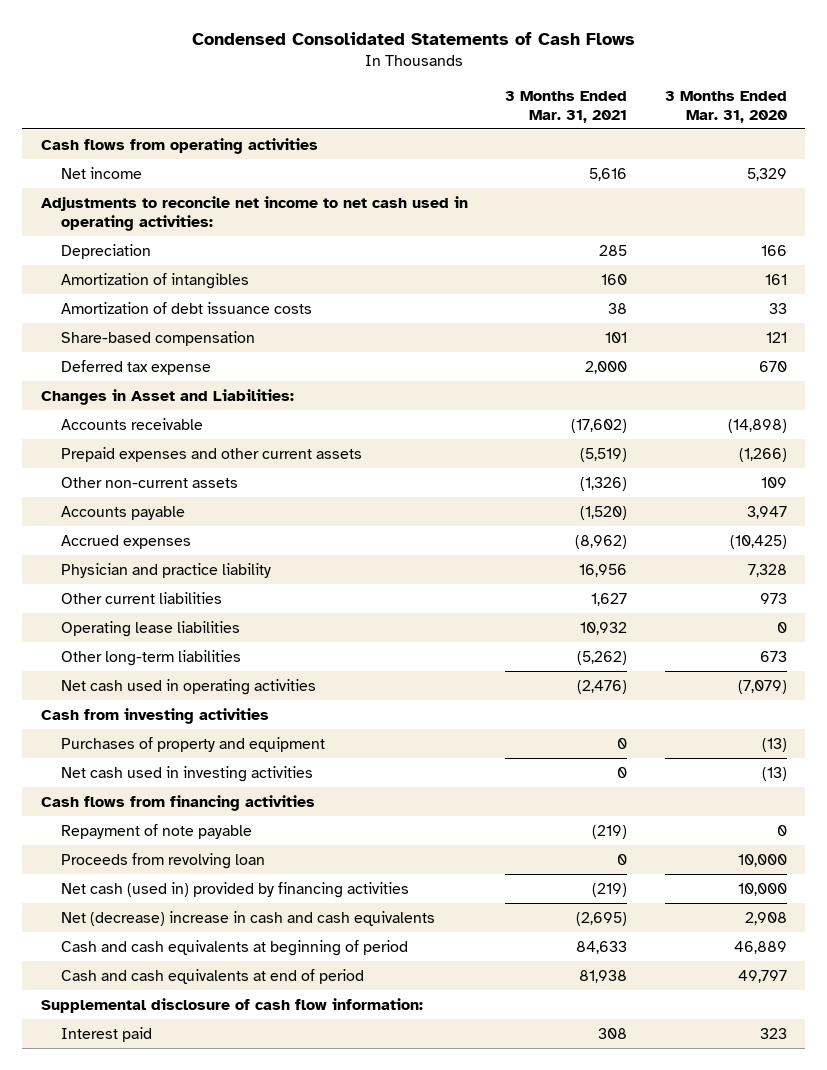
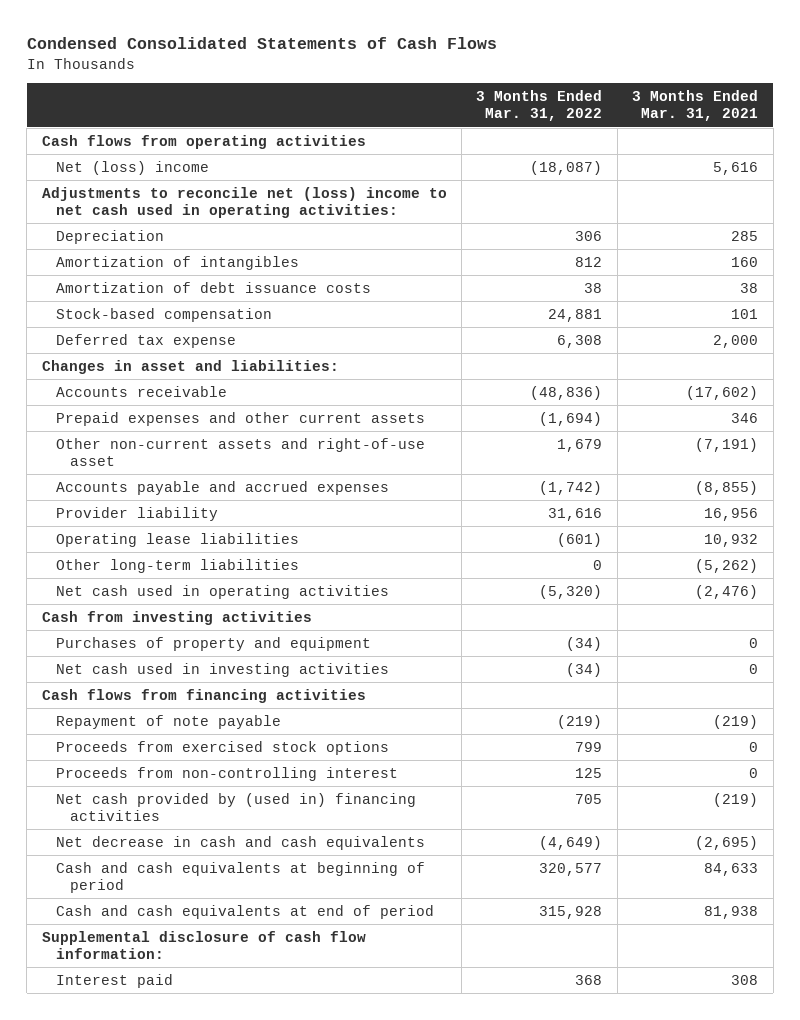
[664,90,787,123] 3 Months Ended Mar. 31, 2020 -> none
none -> [476,90,603,122] 3 Months Ended Mar. 31, 2022
[60,166,142,179] Net income -> [55,160,209,175] Net (loss) income
[40,195,468,231] Adjustments to reconcile net income to net cash used in operating activities: -> [41,186,447,218] Adjustments to reconcile net (loss) income to net cash used in operating activities:
[60,330,255,346] Share-based compensation -> [55,307,272,322] Stock-based compensation
[40,388,294,405] Changes in Asset and Liabilities: -> [41,359,339,374] Changes in asset and liabilities:
[60,534,191,549] Accrued expenses -> none
[60,591,222,604] Other current liabilities -> none
[580,447,628,462] (5,519) -> [731,412,759,423] 346
[60,476,238,488] Other non-current assets -> [55,437,425,466] Other non-current assets and right-of-use asset
[580,476,628,491] (1,326) -> [695,437,759,452] (7,191)
[60,505,185,520] Accounts payable -> [55,480,389,495] Accounts payable and accrued expenses
[580,505,628,520] (1,520) -> [695,480,759,495] (8,855)
[60,562,271,578] Physician and practice liability -> [55,506,218,521] Provider liability
[60,852,265,869] Proceeds from revolving loan -> none
none -> [55,740,389,755] Proceeds from exercised stock options
none -> [55,766,398,781] Proceeds from non-controlling interest
[60,881,409,898] Net cash (used in) provided by financing activities -> [55,792,416,821] Net cash provided by (used in) financing activities
[60,910,435,926] Net (decrease) increase in cash and cash equivalents -> [55,835,425,850] Net decrease in cash and cash equivalents

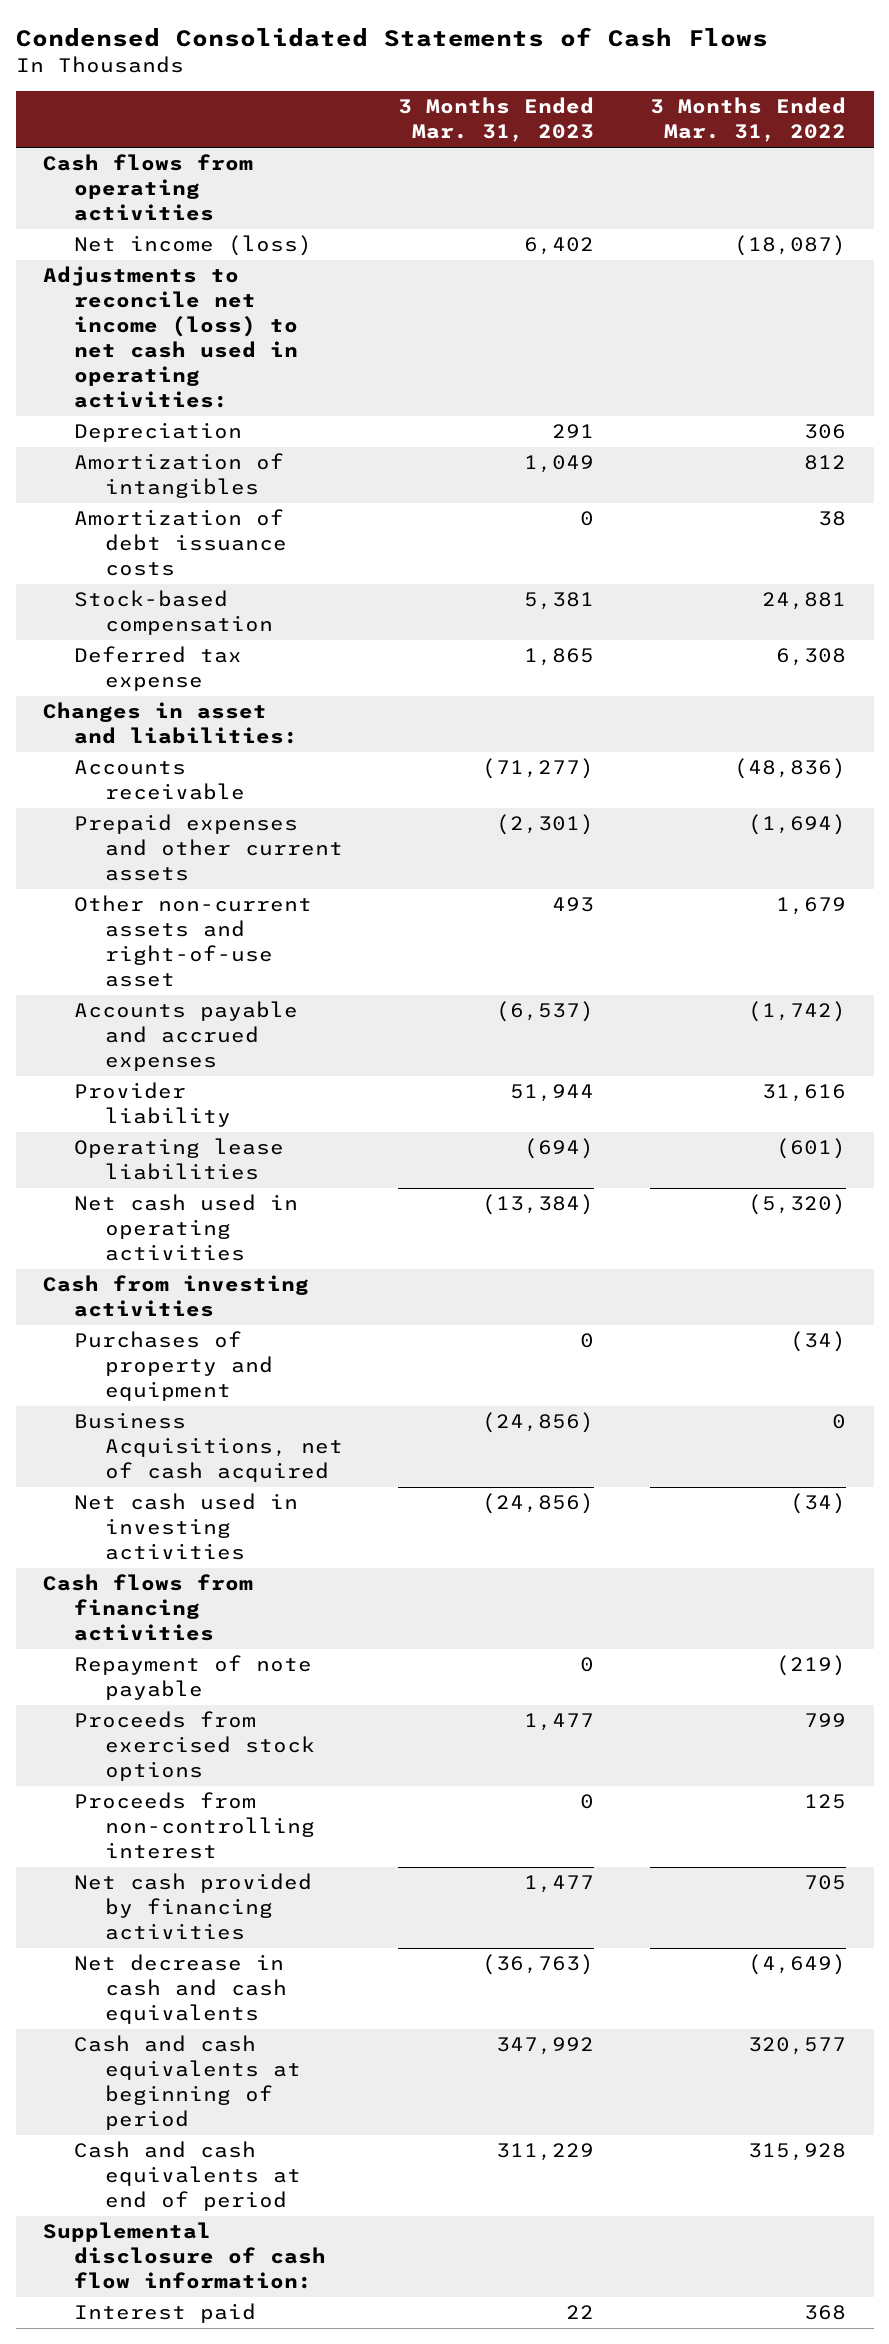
[632,90,759,122] 3 Months Ended Mar. 31, 2021 -> none
none -> [398,97,595,143] 3 Months Ended Mar. 31, 2023
[55,160,209,175] Net (loss) income -> [74,235,313,257] Net income (loss)
[41,186,447,218] Adjustments to reconcile net (loss) income to net cash used in operating activities: -> [43,266,299,409] Adjustments to reconcile net income (loss) to net cash used in operating activities:
[55,558,299,573] Other long-term liabilities -> none
none -> [74,1412,343,1483] Business Acquisitions, net of cash acquired
[55,792,416,821] Net cash provided by (used in) financing activities -> [74,1873,313,1941] Net cash provided by financing activities

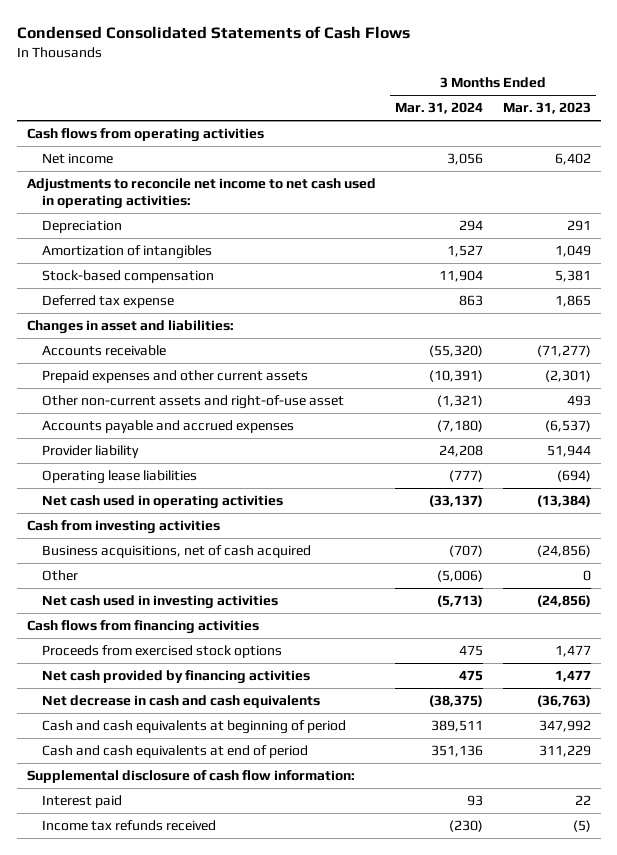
[649,97,846,143] 3 Months Ended Mar. 31, 2022 -> none
none -> [395,102,484,115] Mar. 31, 2024
[74,235,313,257] Net income (loss) -> [42,152,114,164] Net income
[43,266,299,409] Adjustments to reconcile net income (loss) to net cash used in operating activities: -> [26,177,376,209] Adjustments to reconcile net income to net cash used in operating activities:
[74,509,287,577] Amortization of debt issuance costs -> none
[74,1331,273,1402] Purchases of property and equipment -> none
[74,1412,343,1483] Business Acquisitions, net of cash acquired -> [42,544,312,558] Business acquisitions, net of cash acquired
none -> [42,569,79,581] Other
[74,1655,313,1701] Repayment of note payable -> none
[74,1792,315,1860] Proceeds from non-controlling interest -> none
none -> [42,819,217,831] Income tax refunds received

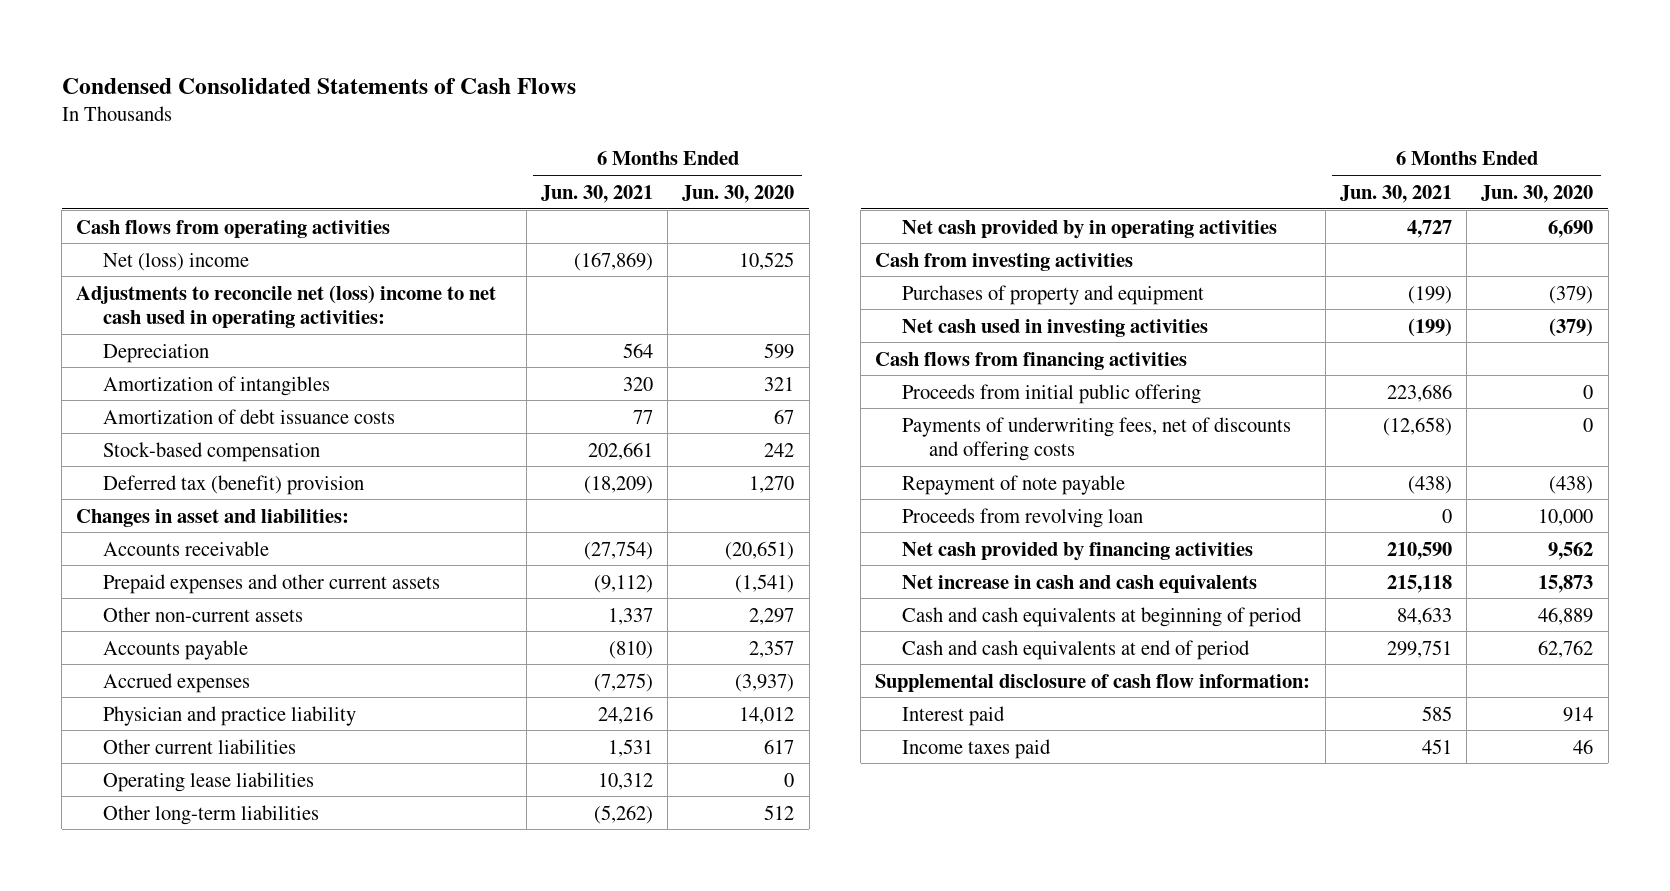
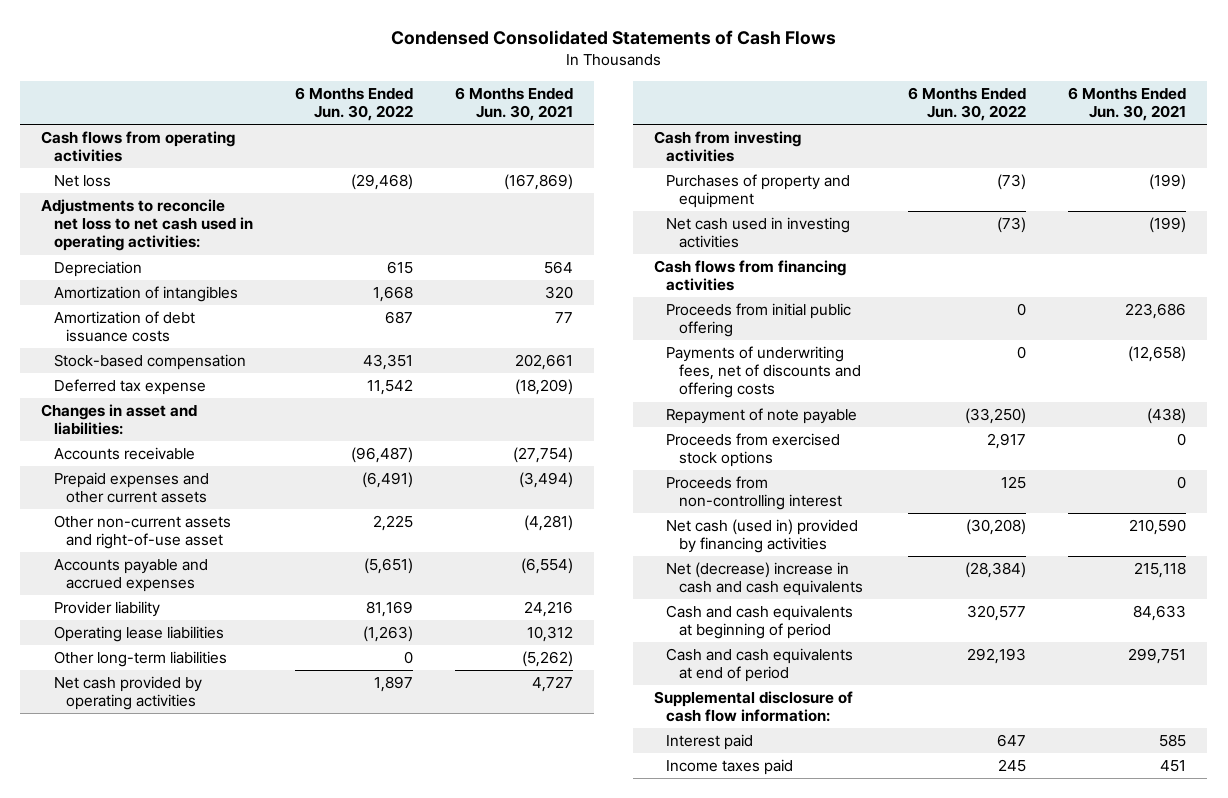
[682,184,795,203] Jun. 30, 2020 -> none
none -> [294,86,413,122] 6 Months Ended Jun. 30, 2022
[103,252,250,271] Net (loss) income -> [53,175,111,188] Net loss
[76,284,497,329] Adjustments to reconcile net (loss) income to net cash used in operating activities: -> [41,199,253,252] Adjustments to reconcile net loss to net cash used in operating activities:
[103,474,365,495] Deferred tax (benefit) provision -> [53,379,206,396] Deferred tax expense
[103,672,251,693] Accrued expenses -> none
[103,738,297,754] Other current liabilities -> none
[593,574,653,593] (9,112) -> [519,472,574,489] (3,494)
[103,606,304,622] Other non-current assets -> [53,515,231,550] Other non-current assets and right-of-use asset
[607,607,653,625] 1,337 -> [524,515,574,532] (4,281)
[103,639,249,660] Accounts payable -> [53,559,208,593] Accounts payable and accrued expenses
[608,640,653,659] (810) -> [521,558,574,575] (6,554)
[103,705,357,726] Physician and practice liability -> [53,601,160,618] Provider liability
[902,219,1278,239] Net cash provided by in operating activities -> [53,676,202,711] Net cash provided by operating activities
[902,507,1144,528] Proceeds from revolving loan -> none
none -> [666,433,841,468] Proceeds from exercised stock options
none -> [666,476,842,511] Proceeds from non-controlling interest
[902,541,1254,561] Net cash provided by financing activities -> [666,519,859,554] Net cash (used in) provided by financing activities
[902,574,1258,593] Net increase in cash and cash equivalents -> [666,562,863,597] Net (decrease) increase in cash and cash equivalents

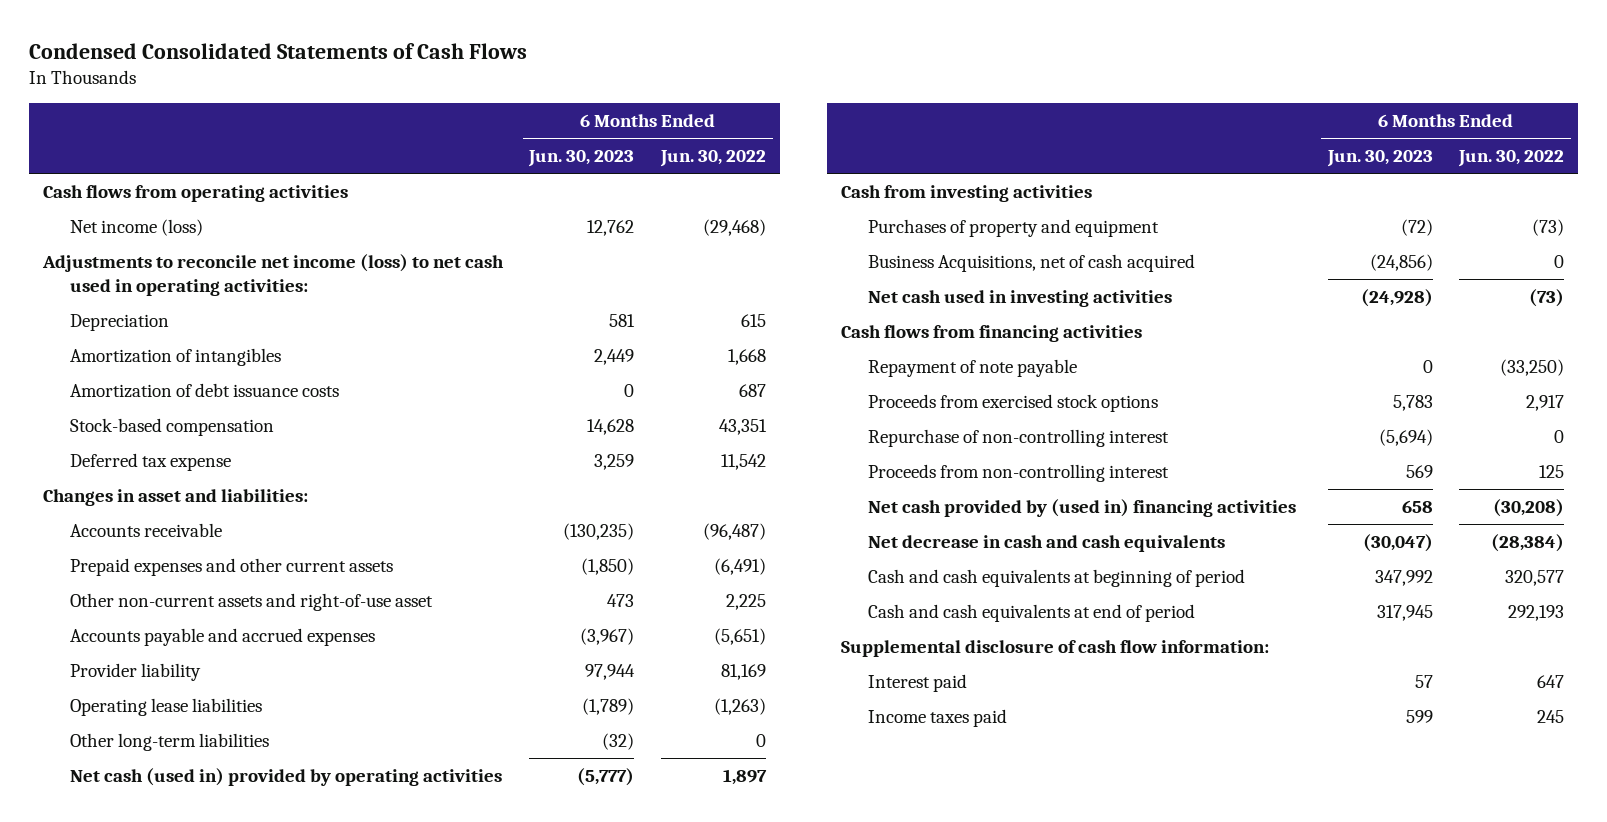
[455,86,574,122] 6 Months Ended Jun. 30, 2021 -> none
none -> [528,150,635,168] Jun. 30, 2023
[53,175,111,188] Net loss -> [69,218,203,236] Net income (loss)
[41,199,253,252] Adjustments to reconcile net loss to net cash used in operating activities: -> [41,253,504,297] Adjustments to reconcile net income (loss) to net cash used in operating activities:
[53,676,202,711] Net cash provided by operating activities -> [69,767,502,786] Net cash (used in) provided by operating activities
none -> [867,253,1195,272] Business Acquisitions, net of cash acquired
[666,303,852,338] Proceeds from initial public offering -> none
[666,346,861,399] Payments of underwriting fees, net of discounts and offering costs -> none
none -> [867,428,1169,447] Repurchase of non-controlling interest
[666,519,859,554] Net cash (used in) provided by financing activities -> [867,498,1296,517] Net cash provided by (used in) financing activities
[666,562,863,597] Net (decrease) increase in cash and cash equivalents -> [867,534,1225,552] Net decrease in cash and cash equivalents

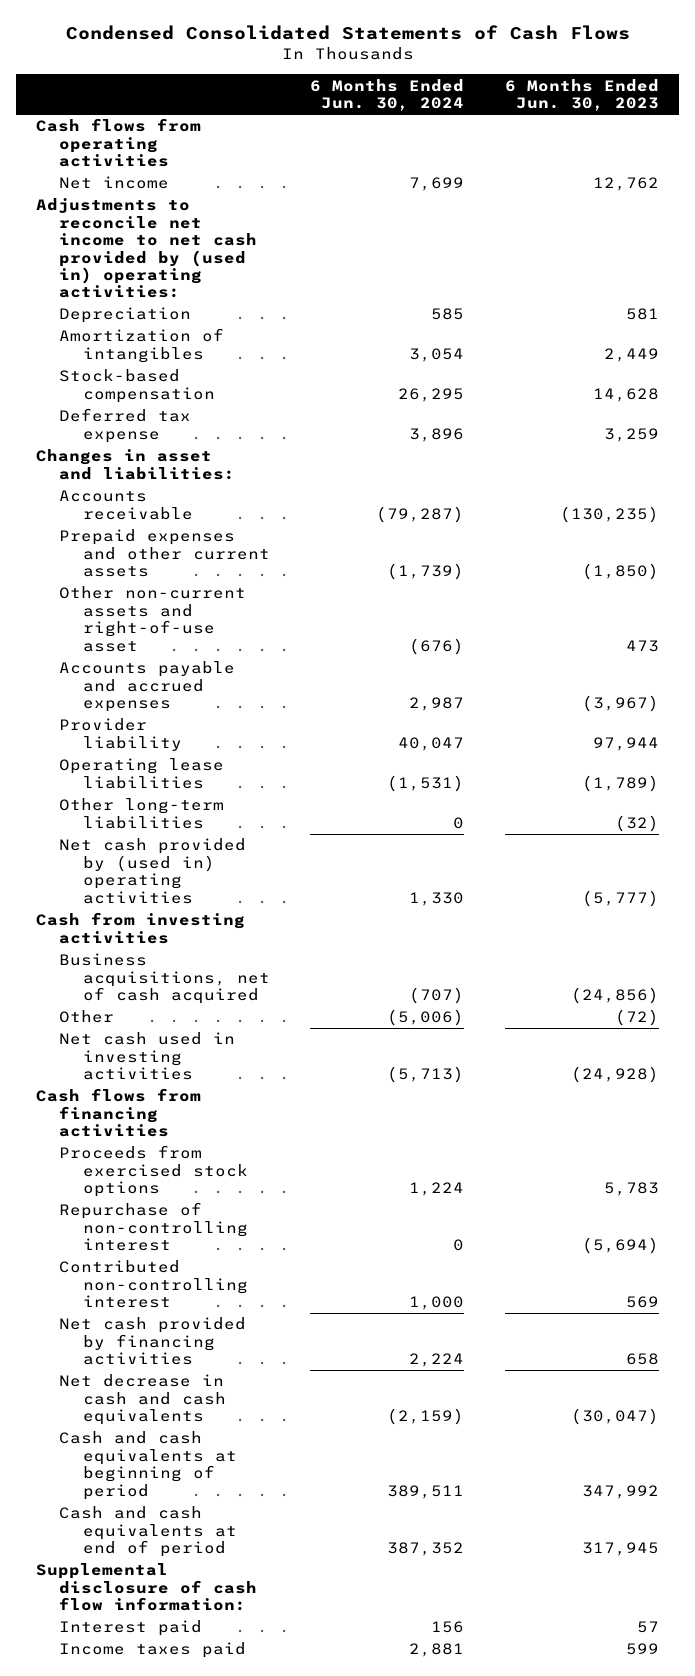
[660,150,767,168] Jun. 30, 2022 -> none
none -> [310,78,465,112] 6 Months Ended Jun. 30, 2024
[69,218,203,236] Net income (loss) -> [59,176,170,190] Net income
[41,253,504,297] Adjustments to reconcile net income (loss) to net cash used in operating activities: -> [36,198,258,299] Adjustments to reconcile net income to net cash provided by (used in) operating activities:
[69,382,339,398] Amortization of debt issuance costs -> none
[69,767,502,786] Net cash (used in) provided by operating activities -> [59,838,247,904] Net cash provided by (used in) operating activities
[867,218,1159,237] Purchases of property and equipment -> none
[867,253,1195,272] Business Acquisitions, net of cash acquired -> [59,953,270,1005] Business acquisitions, net of cash acquired
none -> [59,1010,115,1024] Other
[867,358,1077,377] Repayment of note payable -> none
[867,463,1169,482] Proceeds from non-controlling interest -> [59,1260,248,1309] Contributed non-controlling interest
[867,498,1296,517] Net cash provided by (used in) financing activities -> [59,1317,247,1366] Net cash provided by financing activities

